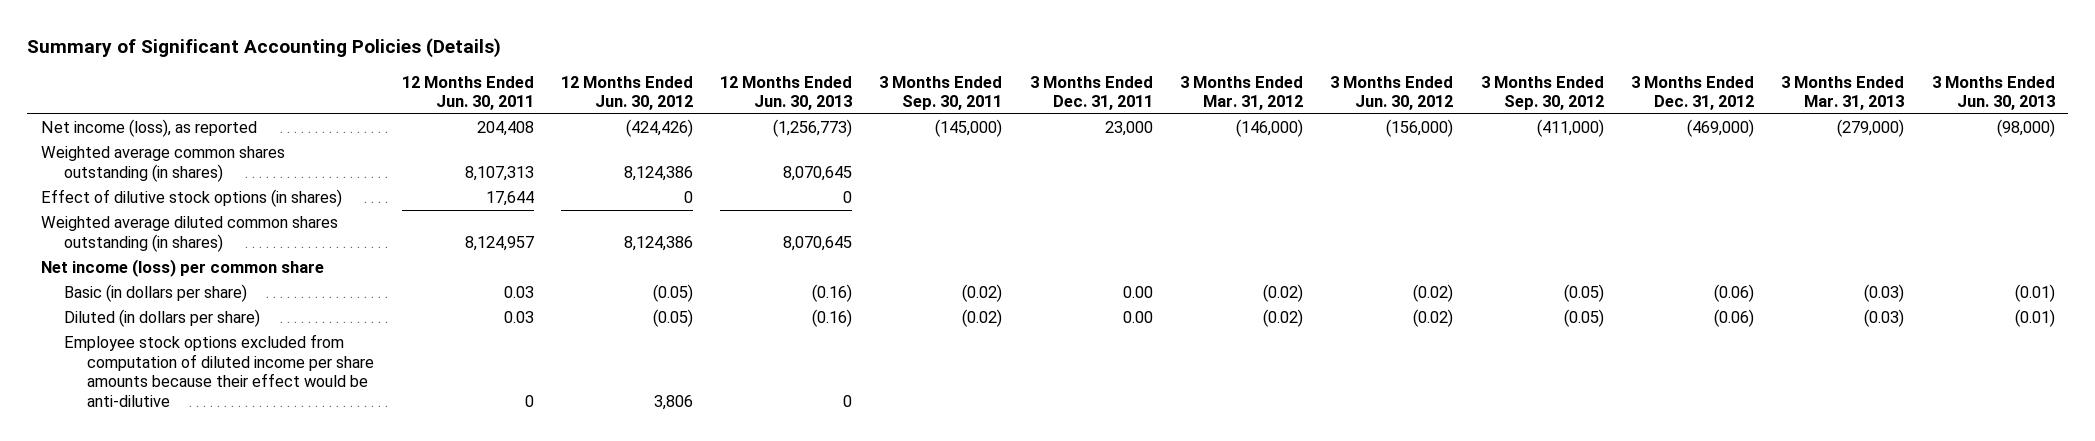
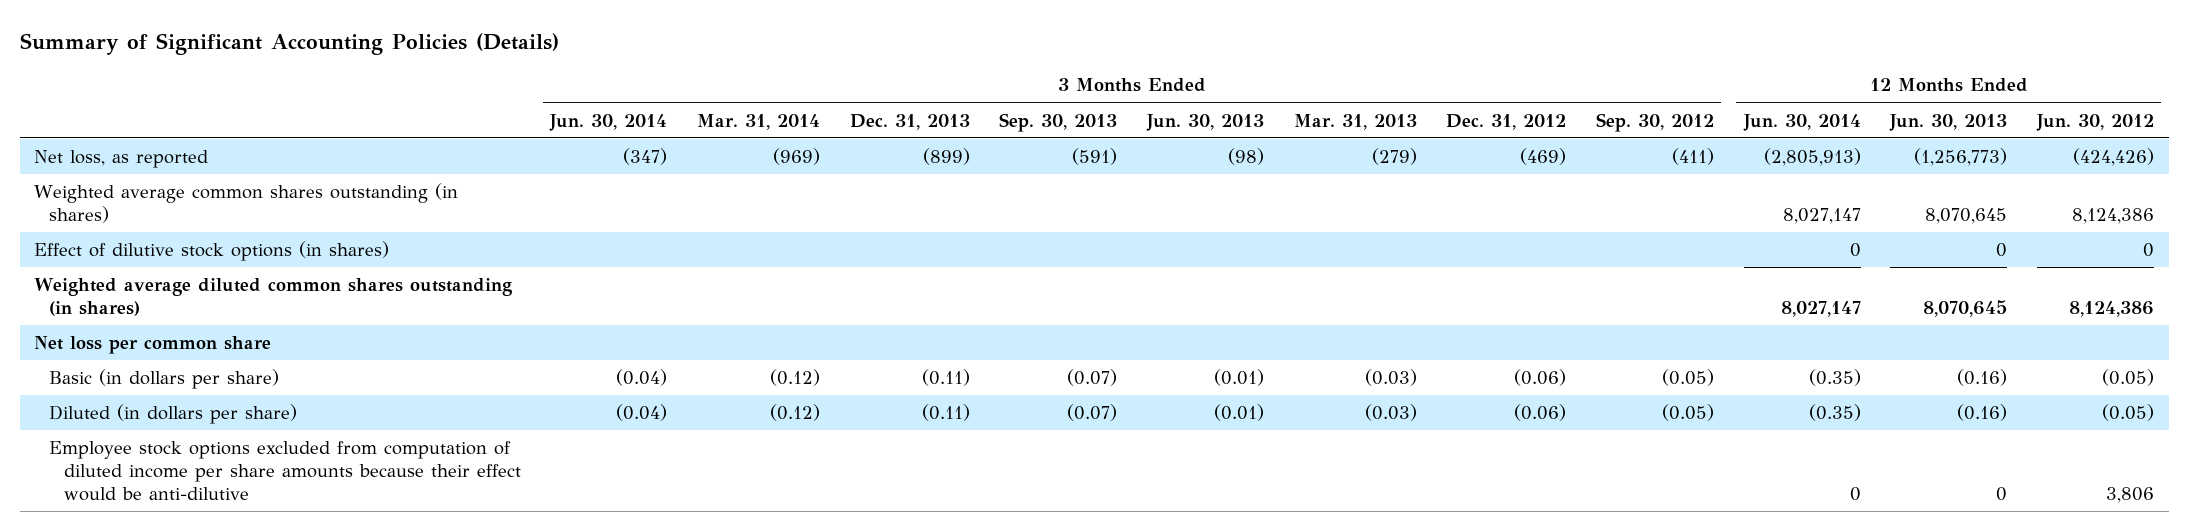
[401,75,534,111] 12 Months Ended Jun. 30, 2011 -> none
[879,75,1003,111] 3 Months Ended Sep. 30, 2011 -> none
[1029,75,1153,111] 3 Months Ended Dec. 31, 2011 -> none
[1180,75,1304,111] 3 Months Ended Mar. 31, 2012 -> none
[1330,75,1454,111] 3 Months Ended Jun. 30, 2012 -> none
none -> [549,113,668,131] Jun. 30, 2014
none -> [696,113,820,130] Mar. 31, 2014
none -> [849,113,970,130] Dec. 31, 2013
none -> [999,112,1118,132] Sep. 30, 2013
none -> [1742,113,1861,131] Jun. 30, 2014
[40,119,257,138] Net income (loss), as reported -> [34,150,209,169] Net loss, as reported
[1536,119,1604,138] (411,000) -> [1671,148,1714,166] (411)
[1686,119,1754,138] (469,000) -> [1520,148,1567,166] (469)
[1837,119,1905,138] (279,000) -> [1371,148,1417,166] (279)
[1996,119,2055,138] (98,000) -> [1227,148,1264,166] (98)
[40,259,324,278] Net income (loss) per common share -> [34,336,272,355] Net loss per common share

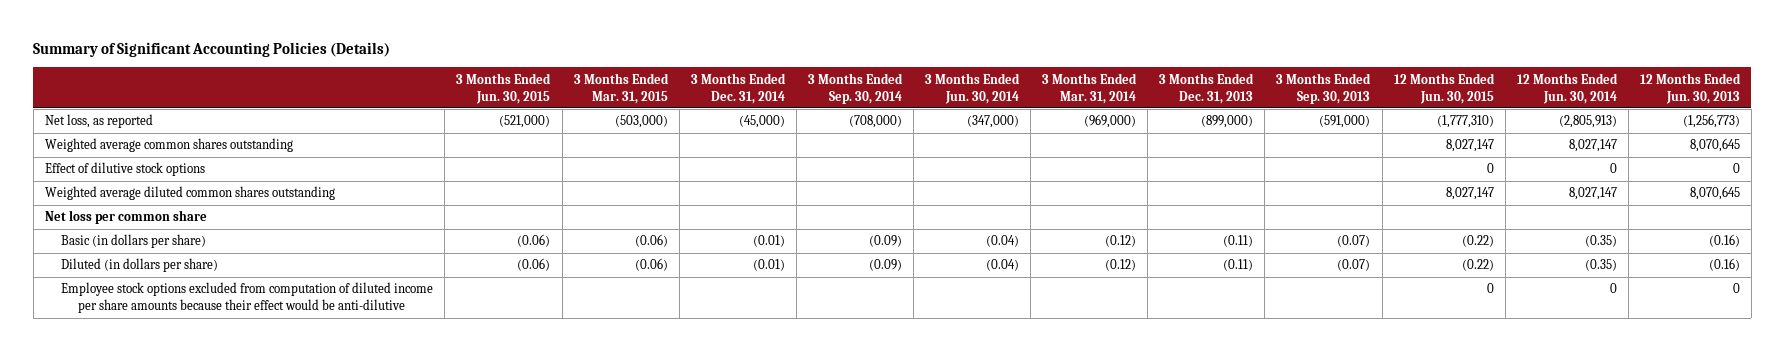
[1145,113,1264,131] Jun. 30, 2013 -> none
[1293,113,1417,130] Mar. 31, 2013 -> none
[1446,113,1567,130] Dec. 31, 2012 -> none
[1595,112,1714,132] Sep. 30, 2012 -> none
[2036,113,2155,131] Jun. 30, 2012 -> none
none -> [456,72,552,104] 3 Months Ended Jun. 30, 2015
none -> [573,72,669,104] 3 Months Ended Mar. 31, 2015
none -> [690,72,786,104] 3 Months Ended Dec. 31, 2014
none -> [807,72,903,104] 3 Months Ended Sep. 30, 2014
none -> [1393,72,1495,104] 12 Months Ended Jun. 30, 2015
[623,148,668,166] (347) -> [967,115,1020,129] (347,000)
[772,148,820,166] (969) -> [1084,114,1137,129] (969,000)
[922,148,970,166] (899) -> [1201,115,1254,129] (899,000)
[1072,148,1118,166] (591) -> [1319,115,1371,129] (591,000)
[34,183,459,224] Weighted average common shares outstanding (in shares) -> [44,138,293,153] Weighted average common shares outstanding
[34,241,390,262] Effect of dilutive stock options (in shares) -> [44,162,205,177] Effect of dilutive stock options
[34,278,513,317] Weighted average diluted common shares outstanding (in shares) -> [44,186,335,201] Weighted average diluted common shares outstanding

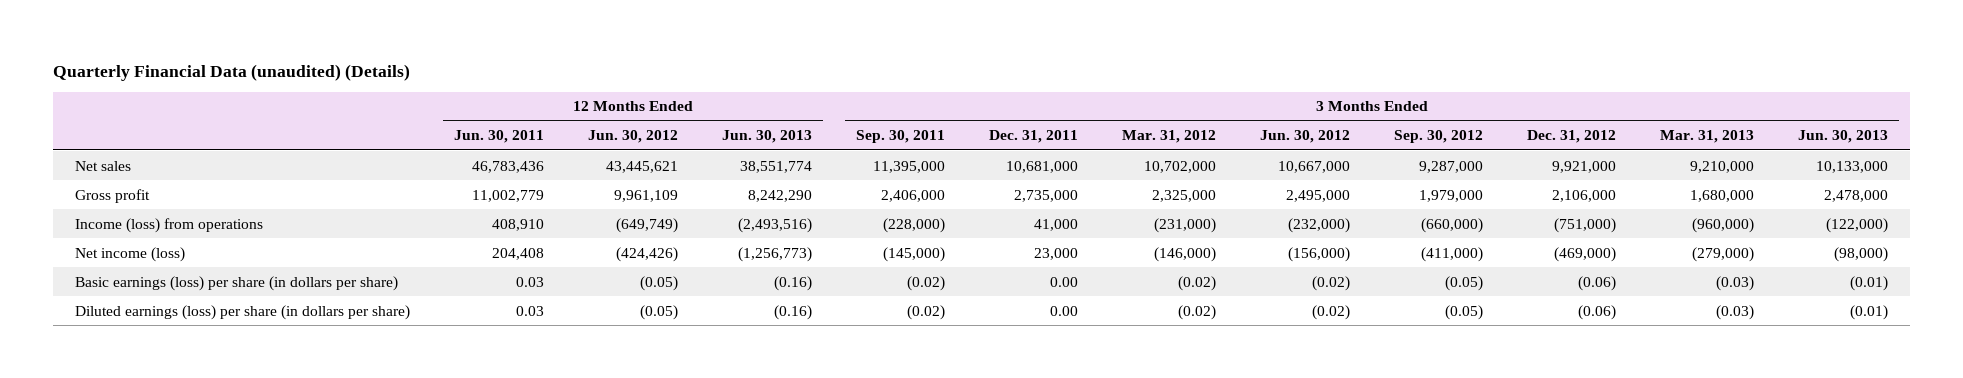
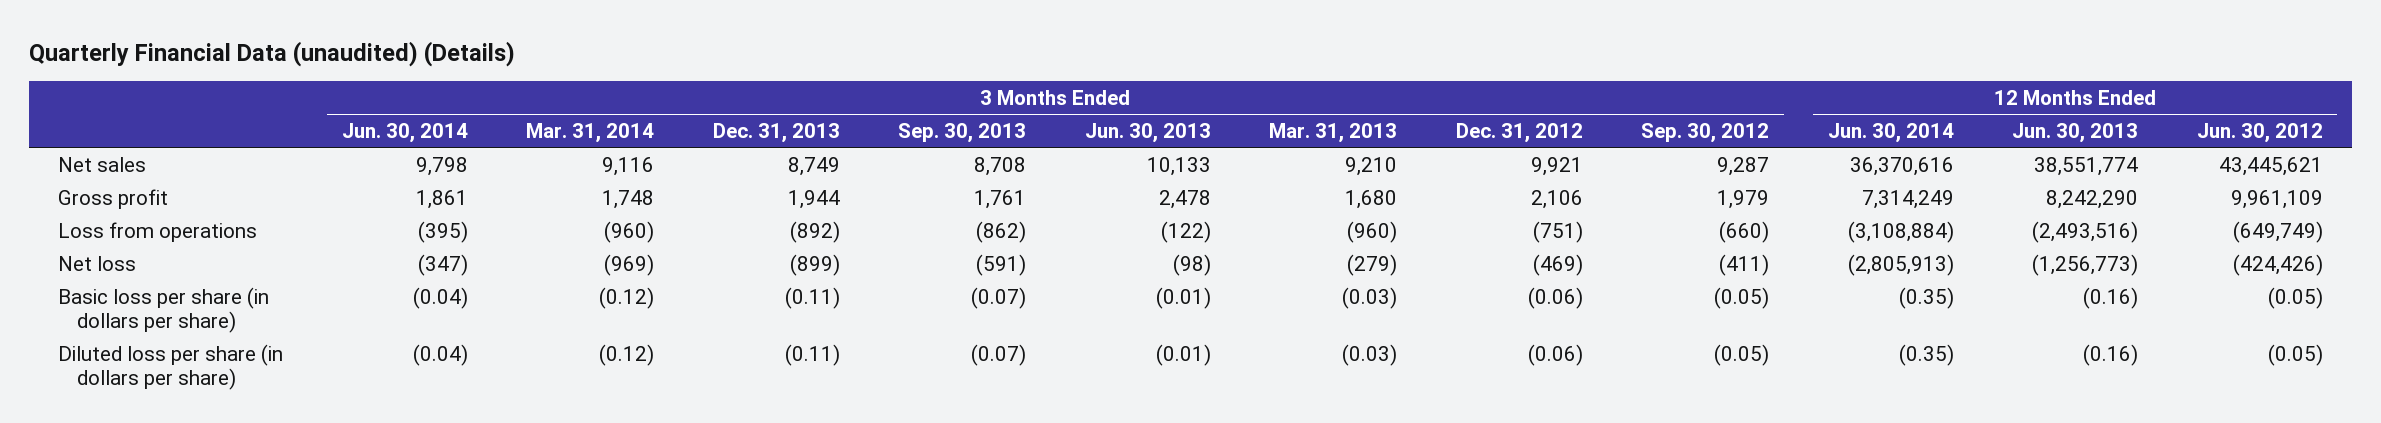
[453,130,544,144] Jun. 30, 2011 -> none
[855,130,945,144] Sep. 30, 2011 -> none
[988,130,1078,144] Dec. 31, 2011 -> none
[1122,130,1217,144] Mar. 31, 2012 -> none
[1260,130,1351,144] Jun. 30, 2012 -> none
none -> [341,122,468,143] Jun. 30, 2014
none -> [526,122,655,143] Mar. 31, 2014
none -> [712,122,840,143] Dec. 31, 2013
none -> [898,122,1027,143] Sep. 30, 2013
none -> [1827,122,1954,143] Jun. 30, 2014
[1419,160,1484,173] 9,287,000 -> [1717,156,1770,176] 9,287
[1552,160,1617,173] 9,921,000 -> [1530,156,1583,176] 9,921
[1690,160,1755,173] 9,210,000 -> [1345,156,1398,176] 9,210
[1816,160,1889,173] 10,133,000 -> [1146,156,1211,176] 10,133
[1419,189,1484,202] 1,979,000 -> [1717,189,1770,209] 1,979
[1552,189,1617,202] 2,106,000 -> [1530,189,1583,209] 2,106
[1690,189,1755,202] 1,680,000 -> [1345,189,1398,209] 1,680
[1824,189,1889,202] 2,478,000 -> [1158,189,1211,209] 2,478
[74,217,263,233] Income (loss) from operations -> [58,221,258,242] Loss from operations
[1421,217,1484,233] (660,000) -> [1719,220,1770,243] (660)
[1554,217,1617,233] (751,000) -> [1532,220,1583,243] (751)
[1692,217,1755,233] (960,000) -> [1347,220,1398,243] (960)
[1826,217,1889,233] (122,000) -> [1160,220,1211,243] (122)
[74,246,185,262] Net income (loss) -> [58,255,137,271] Net loss
[1421,246,1484,262] (411,000) -> [1719,253,1770,276] (411)
[1554,246,1617,262] (469,000) -> [1532,253,1583,276] (469)
[1692,246,1755,262] (279,000) -> [1347,253,1398,276] (279)
[1834,246,1889,262] (98,000) -> [1172,253,1211,276] (98)
[74,275,398,291] Basic earnings (loss) per share (in dollars per share) -> [58,286,270,333] Basic loss per share (in dollars per share)
[74,304,410,320] Diluted earnings (loss) per share (in dollars per share) -> [58,343,284,390] Diluted loss per share (in dollars per share)

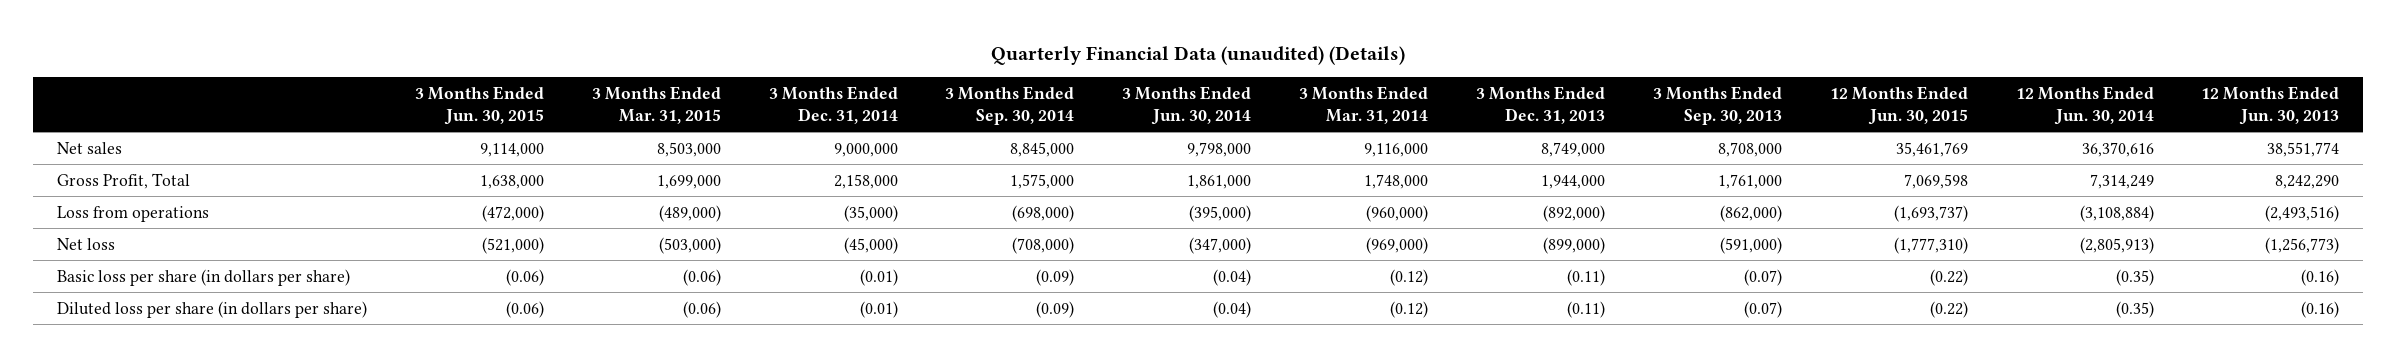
[1084,122,1211,143] Jun. 30, 2013 -> none
[1269,122,1398,143] Mar. 31, 2013 -> none
[1455,122,1583,143] Dec. 31, 2012 -> none
[1641,122,1770,143] Sep. 30, 2012 -> none
[2196,122,2323,143] Jun. 30, 2012 -> none
none -> [414,86,544,125] 3 Months Ended Jun. 30, 2015
none -> [591,86,721,124] 3 Months Ended Mar. 31, 2015
none -> [768,86,898,124] 3 Months Ended Dec. 31, 2014
none -> [945,86,1075,125] 3 Months Ended Sep. 30, 2014
none -> [1829,86,1968,125] 12 Months Ended Jun. 30, 2015
[415,156,468,176] 9,798 -> [1187,141,1252,157] 9,798,000
[602,156,655,176] 9,116 -> [1364,142,1429,157] 9,116,000
[787,156,840,176] 8,749 -> [1541,141,1606,157] 8,749,000
[974,156,1027,176] 8,708 -> [1717,141,1782,157] 8,708,000
[58,188,169,209] Gross profit -> [57,172,191,189] Gross Profit, Total
[415,189,468,209] 1,861 -> [1187,174,1252,189] 1,861,000
[602,189,655,209] 1,748 -> [1364,173,1429,189] 1,748,000
[787,189,840,209] 1,944 -> [1541,174,1606,189] 1,944,000
[974,189,1027,209] 1,761 -> [1717,173,1782,189] 1,761,000
[417,220,468,243] (395) -> [1189,204,1252,222] (395,000)
[604,220,655,243] (960) -> [1366,204,1429,222] (960,000)
[789,220,840,243] (892) -> [1543,204,1606,222] (892,000)
[976,220,1027,243] (862) -> [1719,204,1782,222] (862,000)
[417,253,468,276] (347) -> [1189,236,1252,254] (347,000)
[604,253,655,276] (969) -> [1366,236,1429,254] (969,000)
[789,253,840,276] (899) -> [1543,236,1606,254] (899,000)
[976,253,1027,276] (591) -> [1719,236,1782,254] (591,000)

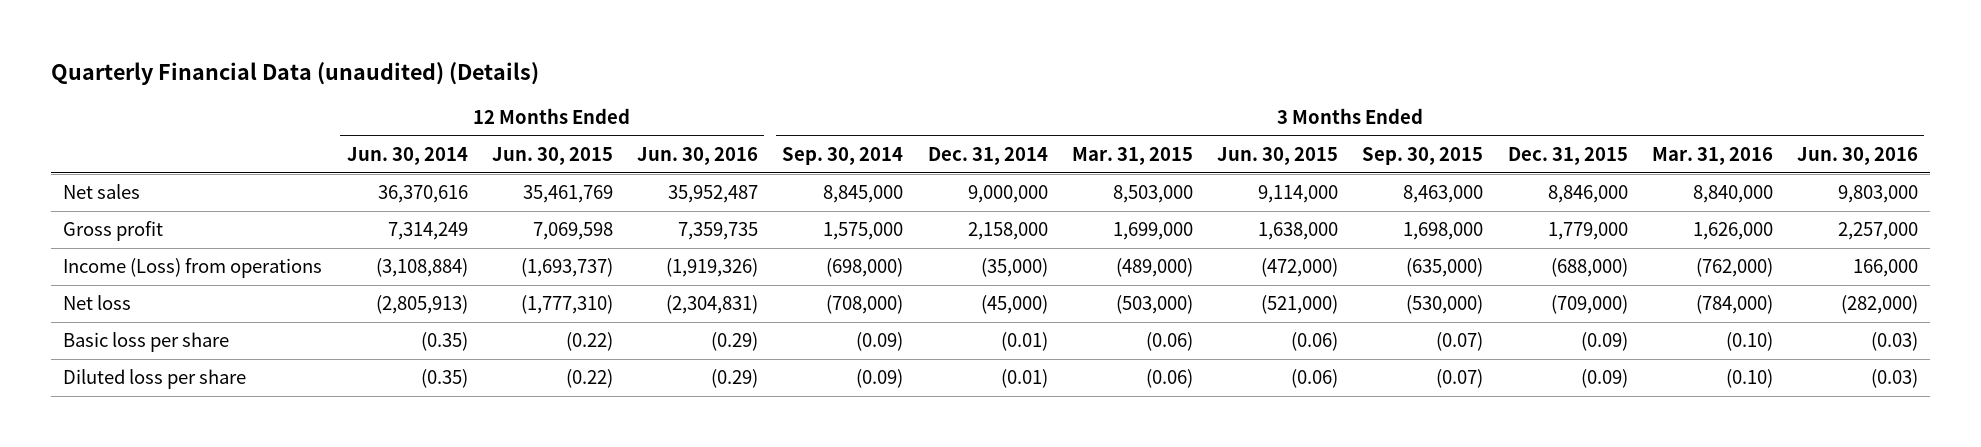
[1122,86,1252,125] 3 Months Ended Jun. 30, 2014 -> none
[1299,86,1429,124] 3 Months Ended Mar. 31, 2014 -> none
[1476,86,1606,124] 3 Months Ended Dec. 31, 2013 -> none
[1652,86,1782,125] 3 Months Ended Sep. 30, 2013 -> none
[2201,86,2340,125] 12 Months Ended Jun. 30, 2013 -> none
none -> [637,147,759,166] Jun. 30, 2016
none -> [1362,147,1484,166] Sep. 30, 2015
none -> [1507,147,1628,166] Dec. 31, 2015
none -> [1651,147,1773,166] Mar. 31, 2016
none -> [1797,147,1919,166] Jun. 30, 2016
[57,172,191,189] Gross Profit, Total -> [63,221,164,242] Gross profit
[57,205,210,222] Loss from operations -> [63,258,323,279] Income (Loss) from operations
[57,268,351,286] Basic loss per share (in dollars per share) -> [63,332,230,353] Basic loss per share
[57,300,368,318] Diluted loss per share (in dollars per share) -> [63,369,247,390] Diluted loss per share

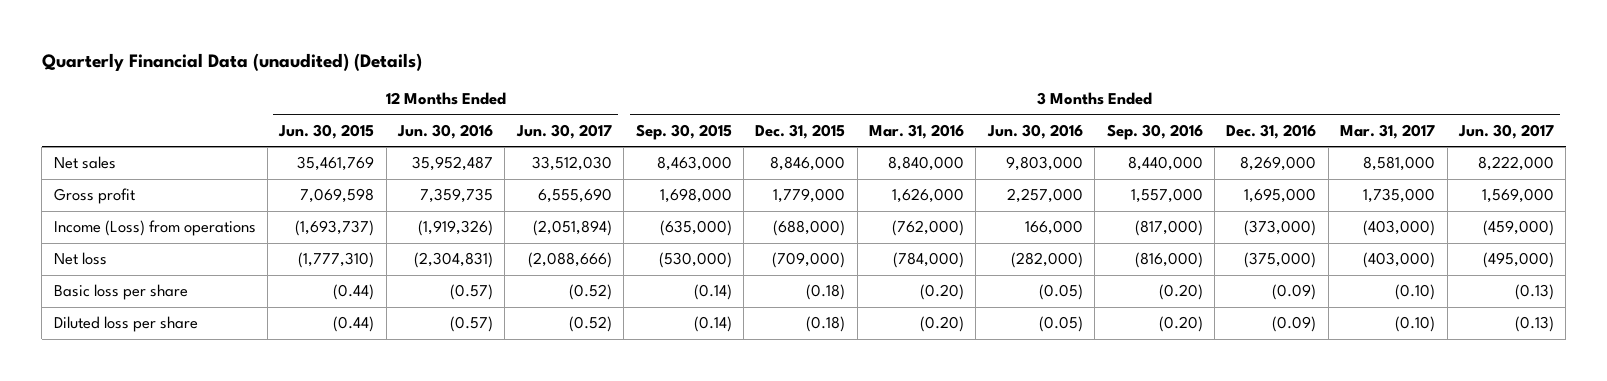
[346,147,468,166] Jun. 30, 2014 -> none
[782,147,904,166] Sep. 30, 2014 -> none
[927,147,1048,166] Dec. 31, 2014 -> none
[1071,147,1193,166] Mar. 31, 2015 -> none
[1217,147,1339,166] Jun. 30, 2015 -> none
none -> [515,124,612,140] Jun. 30, 2017
none -> [1106,124,1203,141] Sep. 30, 2016
none -> [1226,124,1317,140] Dec. 31, 2016
none -> [1340,124,1436,140] Mar. 31, 2017
none -> [1457,124,1554,140] Jun. 30, 2017
[565,332,613,352] (0.22) -> [333,284,375,301] (0.44)
[711,332,759,352] (0.29) -> [450,284,494,301] (0.57)
[1436,332,1484,352] (0.07) -> [693,284,732,301] (0.14)
[1580,332,1628,352] (0.09) -> [806,284,846,301] (0.18)
[1725,332,1773,352] (0.10) -> [920,284,965,301] (0.20)
[1871,332,1919,352] (0.03) -> [1038,284,1083,301] (0.05)
[565,369,613,389] (0.22) -> [333,316,375,333] (0.44)
[711,369,759,389] (0.29) -> [450,316,494,333] (0.57)
[1436,369,1484,389] (0.07) -> [693,316,732,333] (0.14)
[1580,369,1628,389] (0.09) -> [806,316,846,333] (0.18)
[1725,369,1773,389] (0.10) -> [920,316,965,333] (0.20)
[1871,369,1919,389] (0.03) -> [1038,316,1083,333] (0.05)

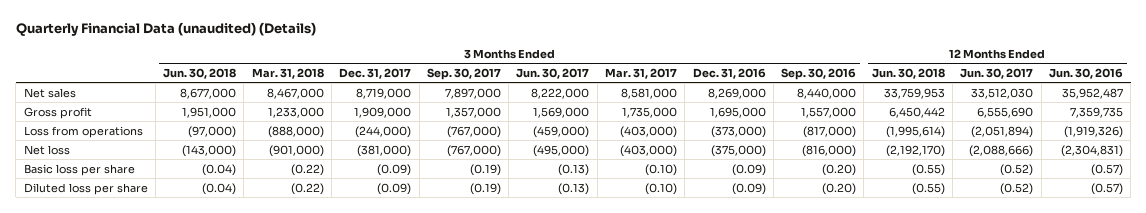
[278,124,375,140] Jun. 30, 2015 -> none
[635,124,732,141] Sep. 30, 2015 -> none
[755,124,846,140] Dec. 31, 2015 -> none
[869,124,965,140] Mar. 31, 2016 -> none
[986,124,1083,140] Jun. 30, 2016 -> none
none -> [163,67,237,79] Jun. 30, 2018
none -> [251,67,324,79] Mar. 31, 2018
none -> [339,67,412,79] Dec. 31, 2017
none -> [426,67,501,80] Sep. 30, 2017
none -> [871,67,945,79] Jun. 30, 2018
[53,220,256,237] Income (Loss) from operations -> [23,125,143,138] Loss from operations

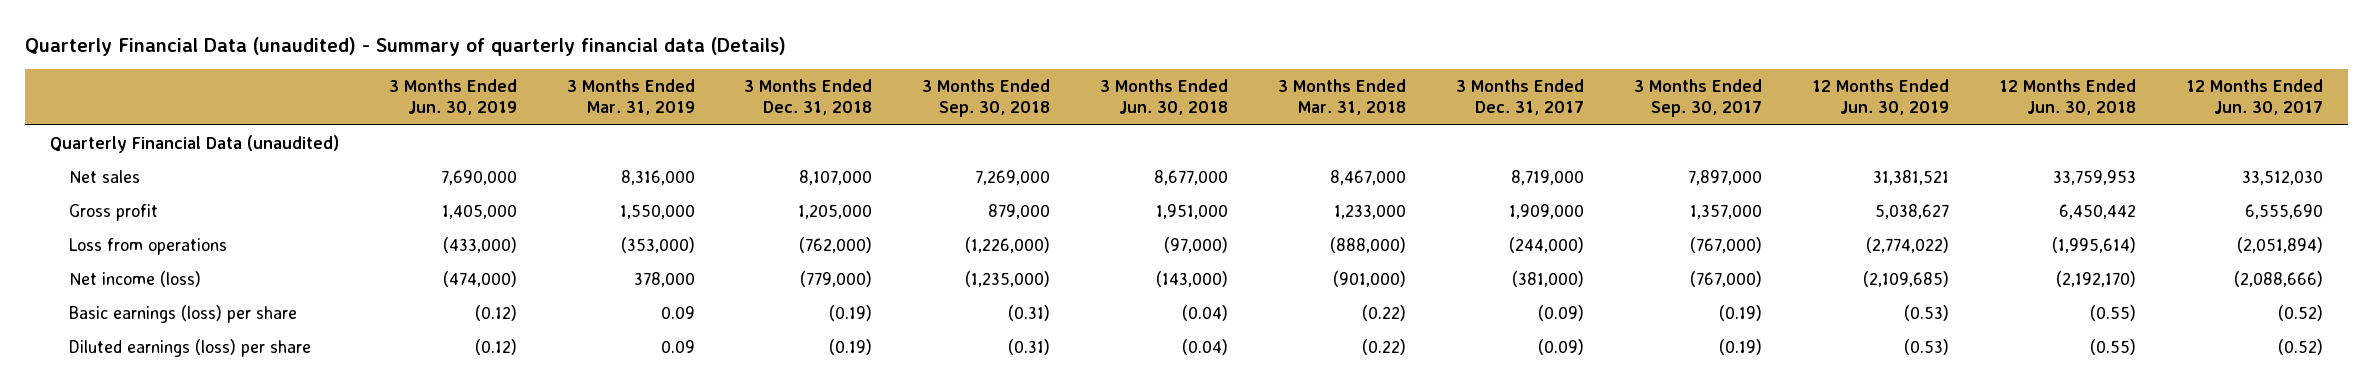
[15,22,316,37] Quarterly Financial Data (unaudited) (Details) -> [24,36,786,56] Quarterly Financial Data (unaudited) - Summary of quarterly financial data (Details)
[516,67,590,79] Jun. 30, 2017 -> none
[604,67,677,79] Mar. 31, 2017 -> none
[692,67,766,79] Dec. 31, 2016 -> none
[781,67,857,80] Sep. 30, 2016 -> none
[1048,67,1123,79] Jun. 30, 2016 -> none
none -> [388,78,517,116] 3 Months Ended Jun. 30, 2019
none -> [566,78,695,116] 3 Months Ended Mar. 31, 2019
none -> [744,78,873,116] 3 Months Ended Dec. 31, 2018
none -> [922,78,1051,118] 3 Months Ended Sep. 30, 2018
none -> [1812,78,1950,116] 12 Months Ended Jun. 30, 2019
none -> [49,135,339,154] Quarterly Financial Data (unaudited)
[23,144,70,155] Net loss -> [69,271,202,288] Net income (loss)
[23,163,135,176] Basic loss per share -> [69,305,298,324] Basic earnings (loss) per share
[23,182,148,195] Diluted loss per share -> [69,339,312,358] Diluted earnings (loss) per share

